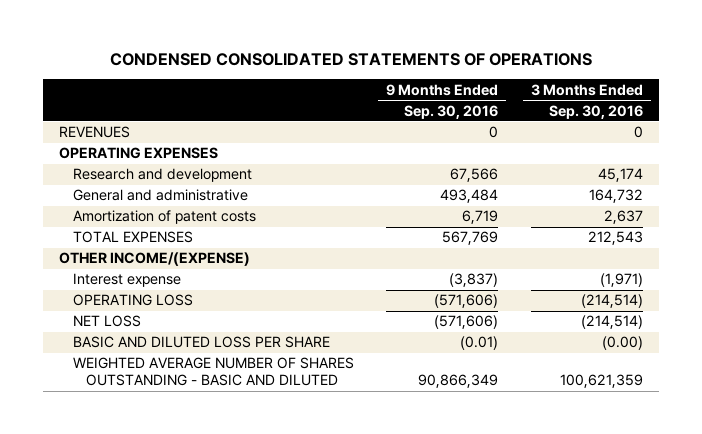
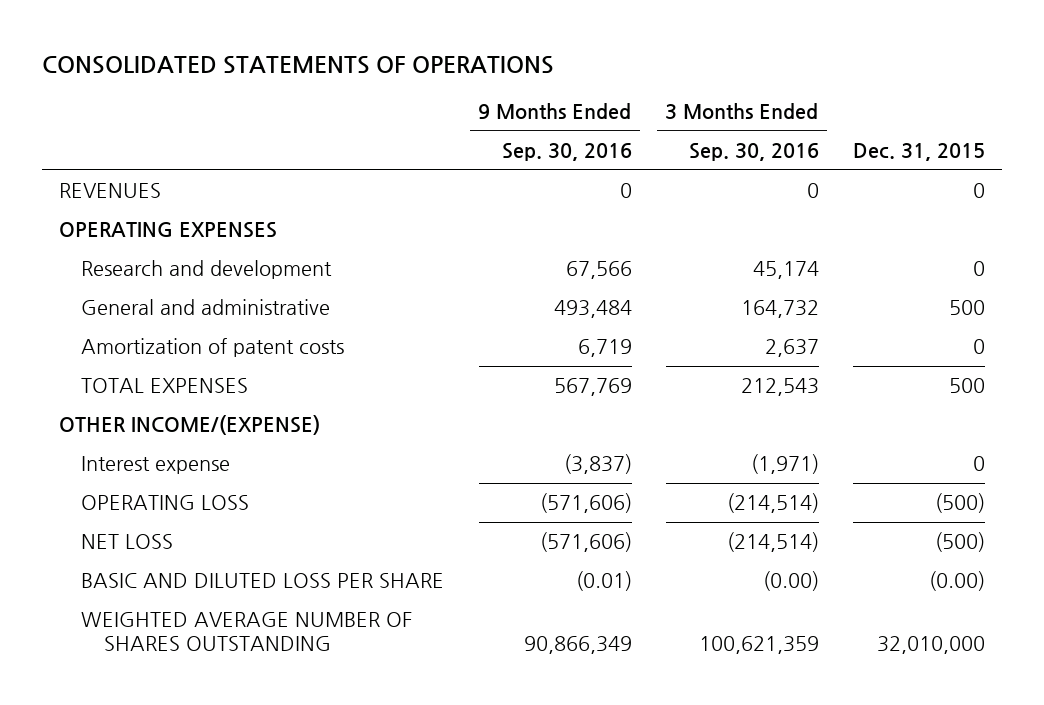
[110,53,593,67] CONDENSED CONSOLIDATED STATEMENTS OF OPERATIONS -> [42,56,555,75] CONSOLIDATED STATEMENTS OF OPERATIONS
none -> [852,142,985,161] Dec. 31, 2015
[72,357,354,387] WEIGHTED AVERAGE NUMBER OF SHARES OUTSTANDING - BASIC AND DILUTED -> [81,612,413,652] WEIGHTED AVERAGE NUMBER OF SHARES OUTSTANDING

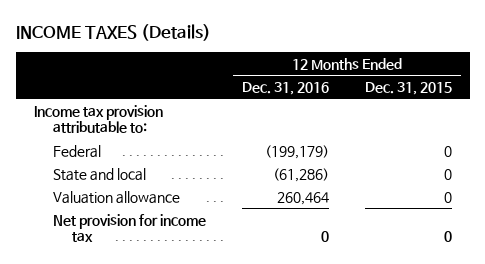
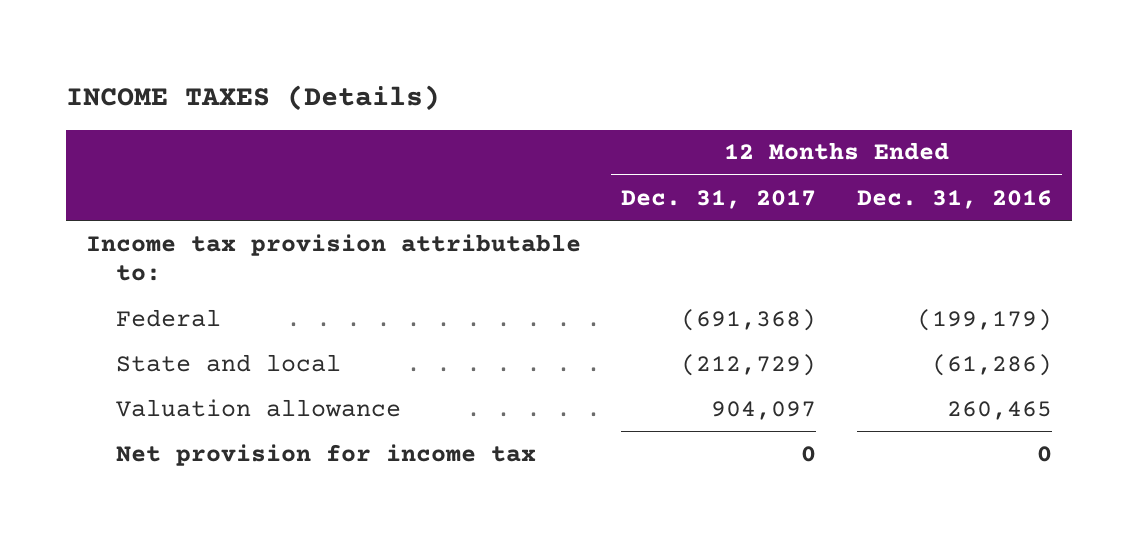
[364,81,452,95] Dec. 31, 2015 -> none
none -> [621,189,817,209] Dec. 31, 2017
[276,191,329,205] 260,464 -> [946,400,1052,420] 260,465

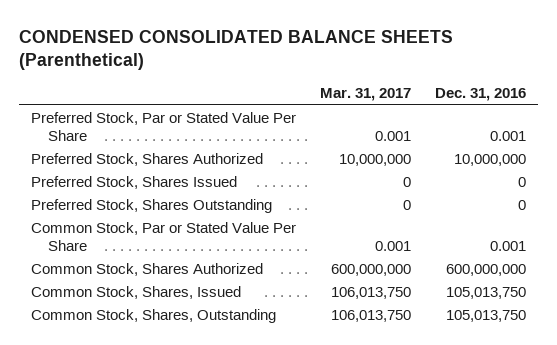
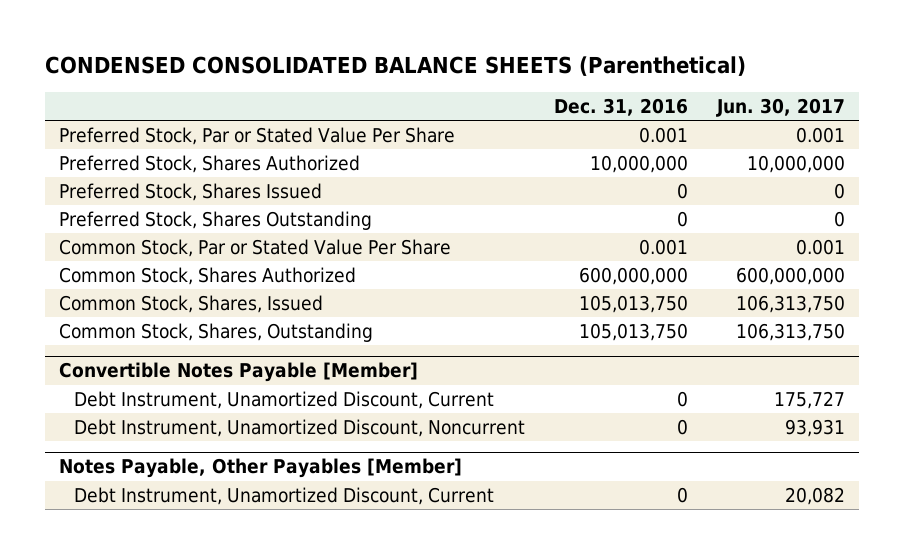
[320,88,412,102] Mar. 31, 2017 -> none
none -> [715,97,845,117] Jun. 30, 2017
none -> [58,362,418,383] Convertible Notes Payable [Member]
none -> [74,390,495,409] Debt Instrument, Unamortized Discount, Current
none -> [74,418,526,437] Debt Instrument, Unamortized Discount, Noncurrent
none -> [58,458,462,479] Notes Payable, Other Payables [Member]
none -> [74,486,495,505] Debt Instrument, Unamortized Discount, Current

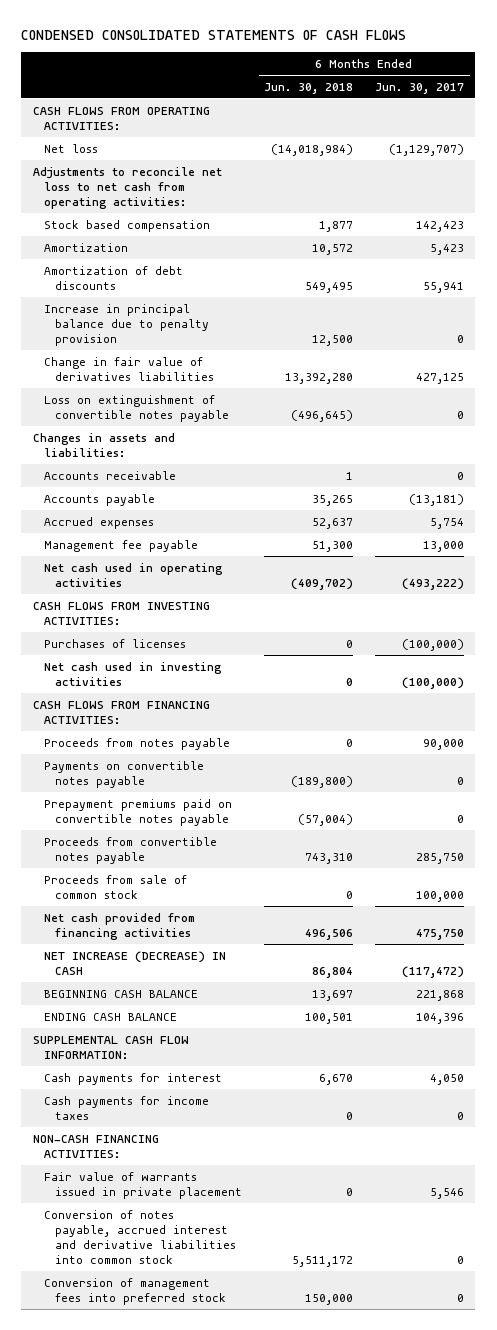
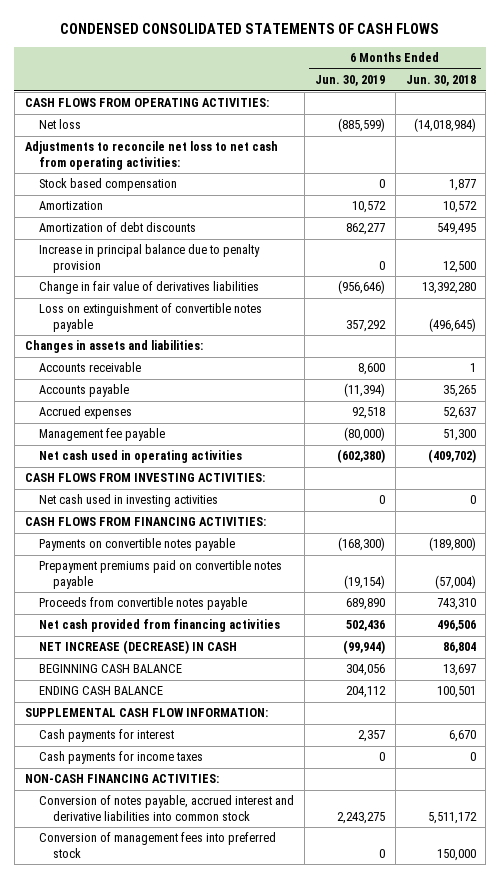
[375,82,465,94] Jun. 30, 2017 -> none
none -> [314,75,385,87] Jun. 30, 2019
[43,638,186,648] Purchases of licenses -> none
[43,737,230,750] Proceeds from notes payable -> none
[43,874,187,899] Proceeds from sale of common stock -> none
[43,1171,243,1199] Fair value of warrants issued in private placement -> none

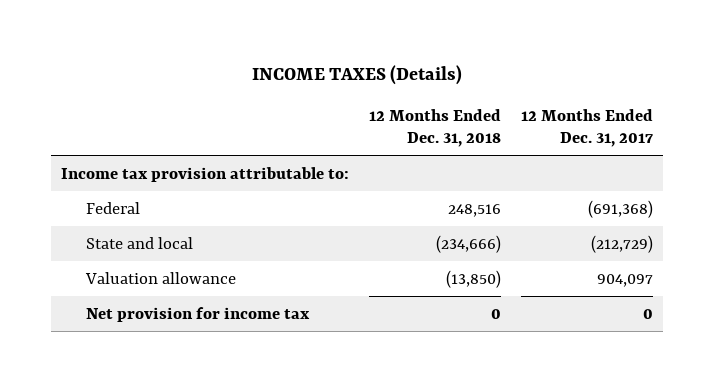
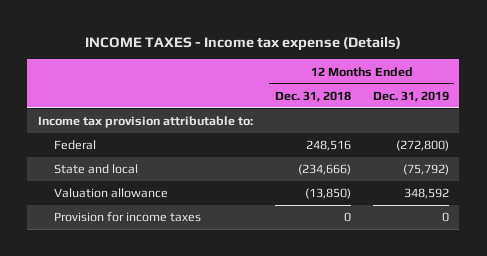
[252,64,463,85] INCOME TAXES (Details) -> [85,35,402,51] INCOME TAXES - Income tax expense (Details)
[520,108,653,148] 12 Months Ended Dec. 31, 2017 -> none
none -> [372,90,449,102] Dec. 31, 2019
[86,306,311,322] Net provision for income tax -> [54,212,202,223] Provision for income taxes

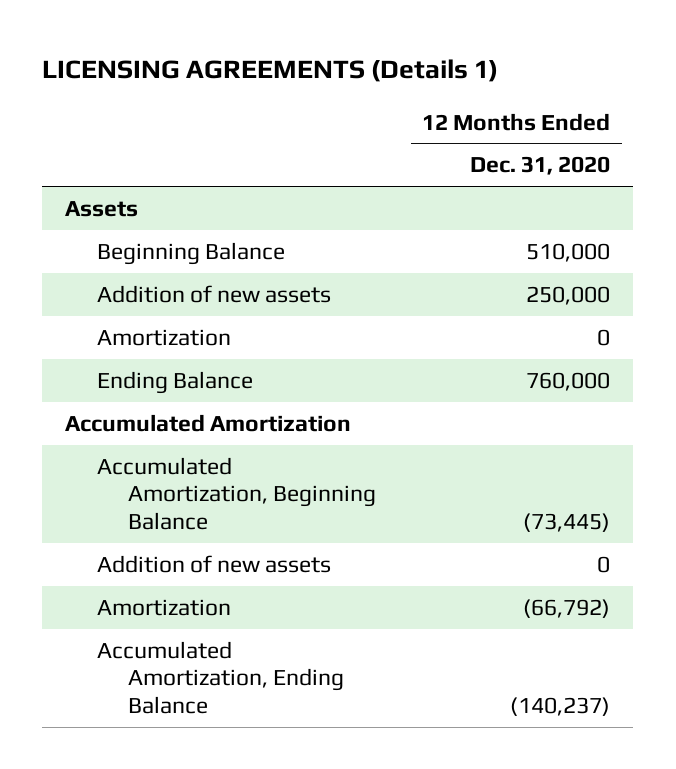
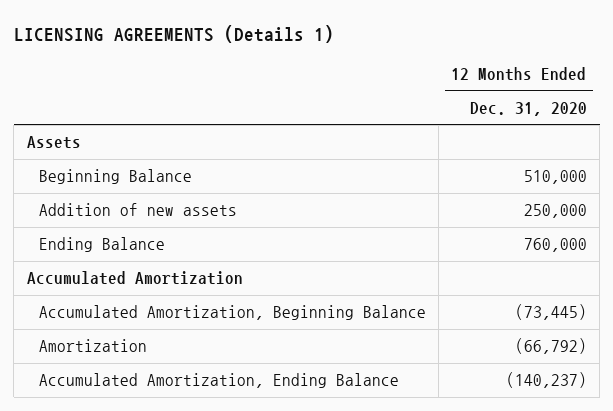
[96,328,231,346] Amortization -> none
[96,554,331,573] Addition of new assets -> none

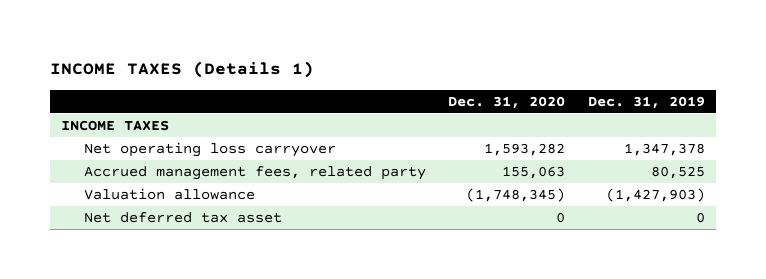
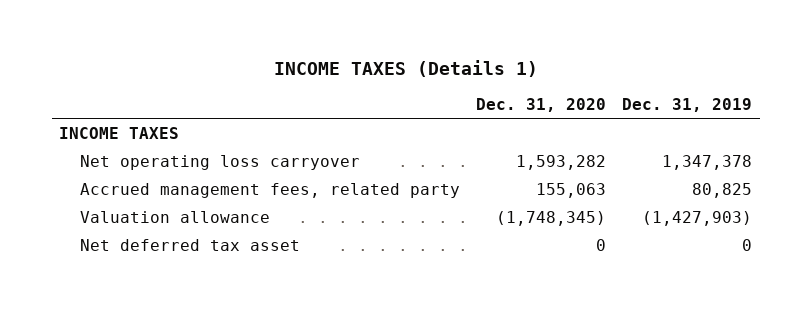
[650,166,705,180] 80,525 -> [691,182,752,198] 80,825

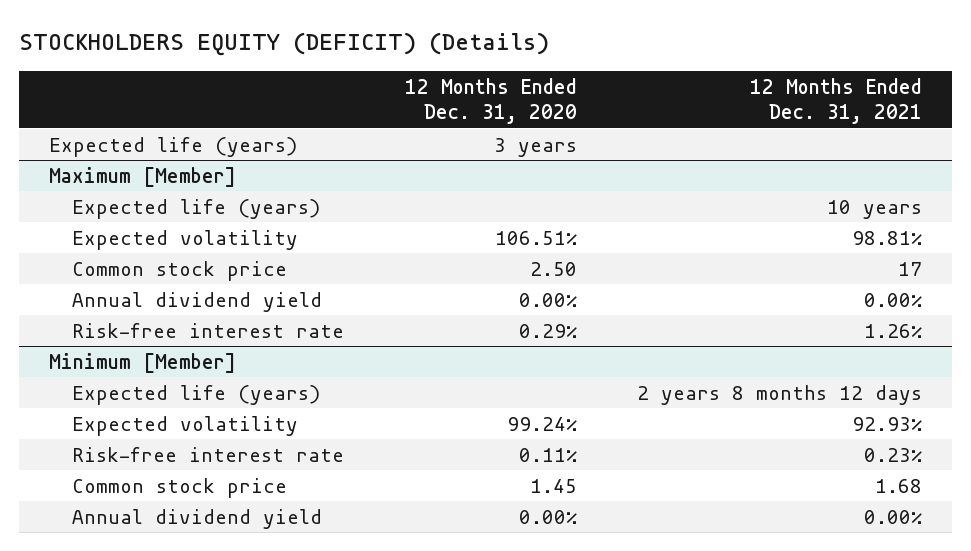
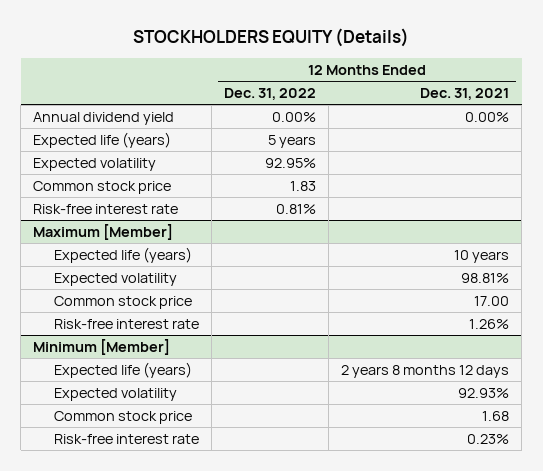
[18,32,549,57] STOCKHOLDERS EQUITY (DEFICIT) (Details) -> [133,28,410,48] STOCKHOLDERS EQUITY (Details)
[404,77,577,124] 12 Months Ended Dec. 31, 2020 -> none
none -> [223,88,316,101] Dec. 31, 2022
none -> [33,111,175,125] Annual dividend yield
none -> [33,157,157,171] Expected volatility
none -> [33,180,172,194] Common stock price
none -> [33,203,179,214] Risk-free interest rate
[72,291,323,312] Annual dividend yield -> none
[898,261,923,276] 17 -> [474,295,510,306] 17.00
[72,508,323,529] Annual dividend yield -> none
[72,446,345,462] Risk-free interest rate -> [53,433,199,444] Risk-free interest rate

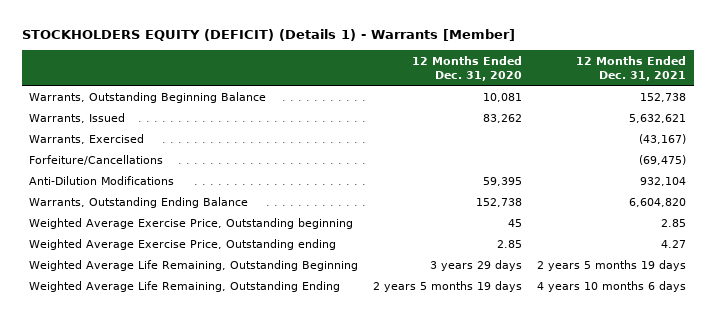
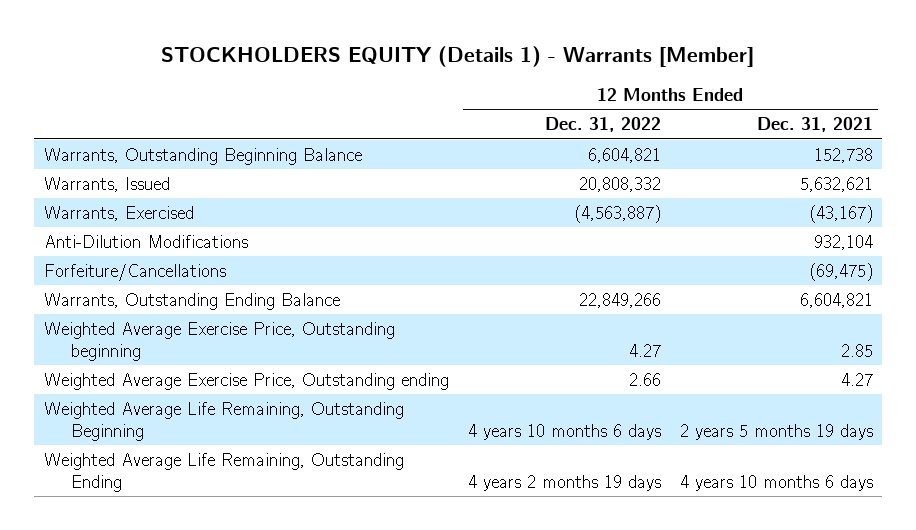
[21,29,515,42] STOCKHOLDERS EQUITY (DEFICIT) (Details 1) - Warrants [Member] -> [161,45,755,67] STOCKHOLDERS EQUITY (Details 1) - Warrants [Member]
[412,55,523,81] 12 Months Ended Dec. 31, 2020 -> none
none -> [544,117,661,133] Dec. 31, 2022
[29,154,164,165] Forfeiture/Cancellations -> [43,263,226,281] Forfeiture/Cancellations
[629,197,687,207] 6,604,820 -> [799,292,873,308] 6,604,821

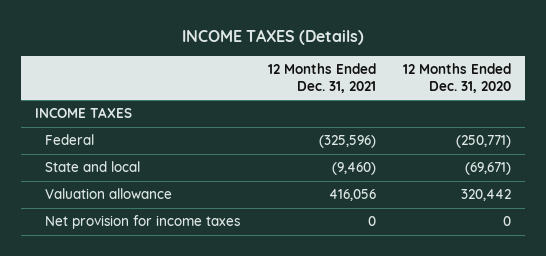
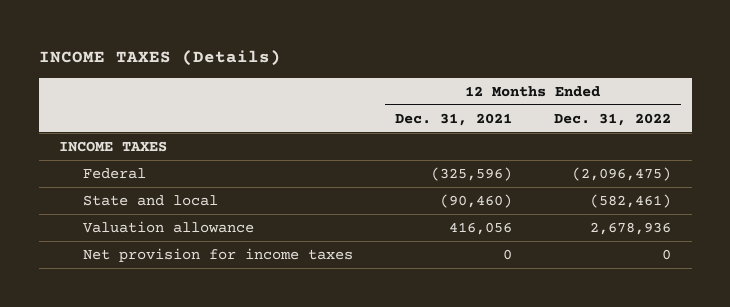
[403,63,512,93] 12 Months Ended Dec. 31, 2020 -> none
none -> [553,112,671,126] Dec. 31, 2022
[331,162,376,176] (9,460) -> [440,193,513,208] (90,460)

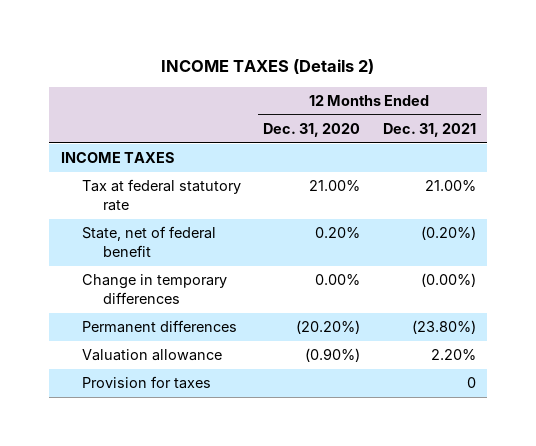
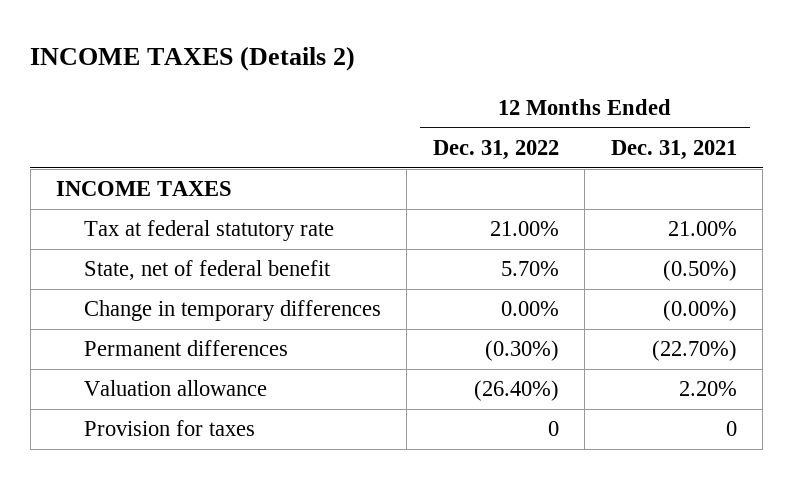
[263,123,361,138] Dec. 31, 2020 -> none
none -> [432,139,559,160] Dec. 31, 2022
[420,226,476,241] (0.20%) -> [662,260,737,282] (0.50%)
[411,320,476,335] (23.80%) -> [651,340,737,362] (22.70%)

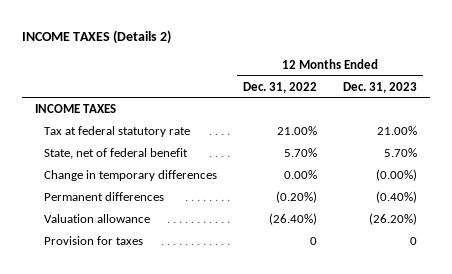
[610,139,737,160] Dec. 31, 2021 -> none
none -> [342,81,417,93] Dec. 31, 2023
[484,340,559,362] (0.30%) -> [276,190,318,203] (0.20%)

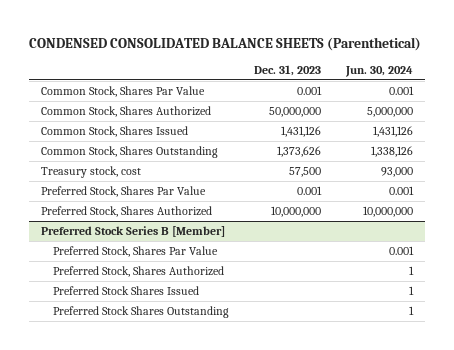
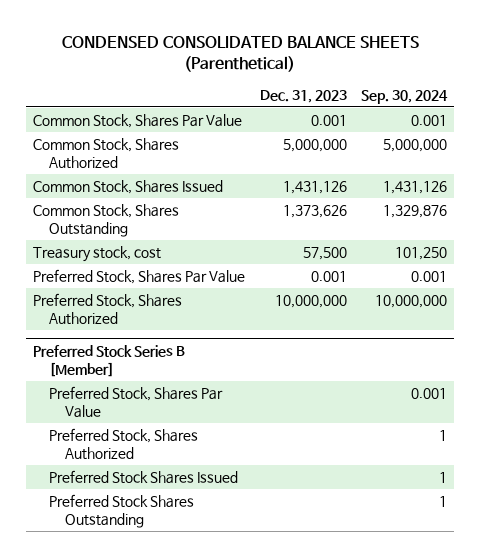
[344,65,413,77] Jun. 30, 2024 -> none
none -> [361,89,449,104] Sep. 30, 2024
[269,107,322,118] 50,000,000 -> [282,139,347,153] 5,000,000

